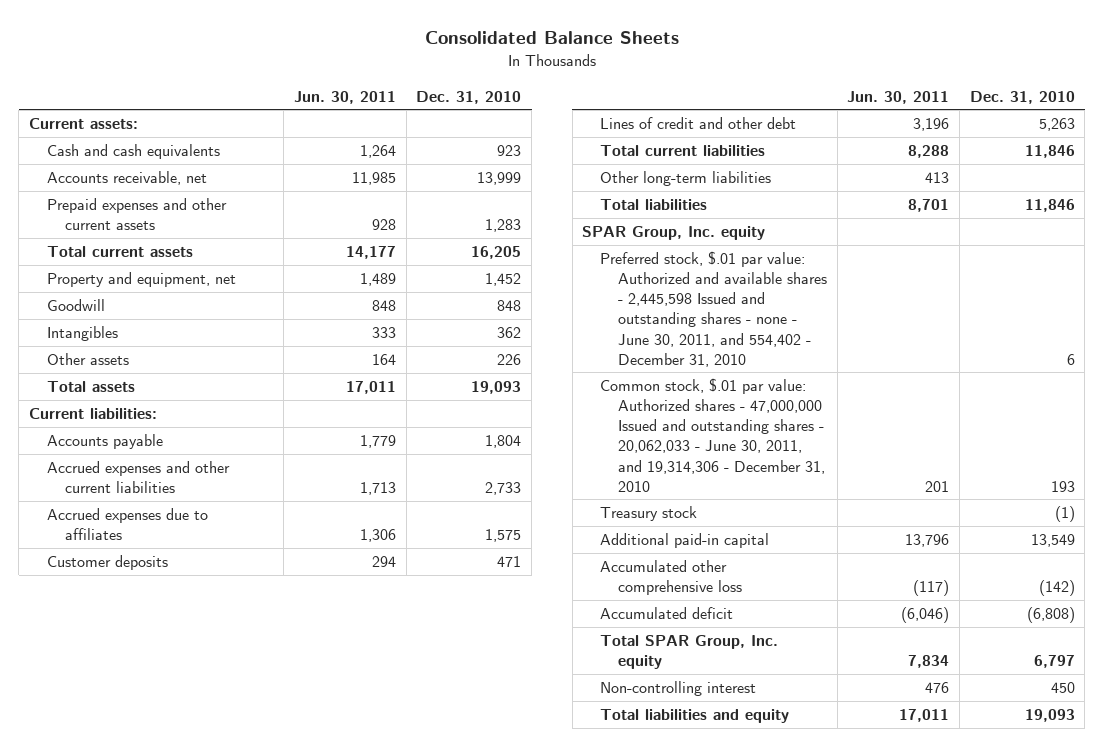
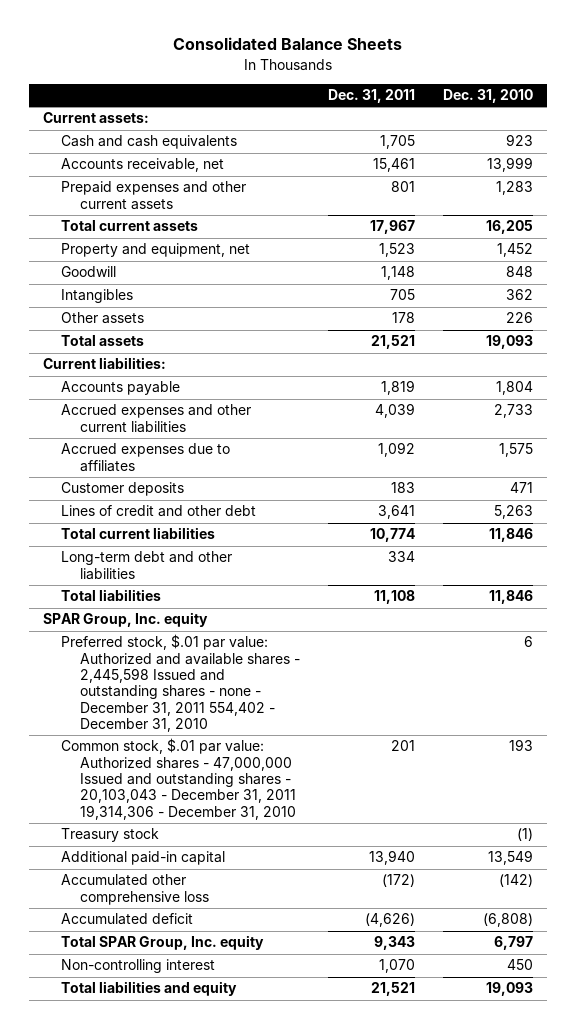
[294,90,397,104] Jun. 30, 2011 -> none
none -> [328,88,416,103] Dec. 31, 2011
[600,171,772,187] Other long-term liabilities -> [61,551,233,580] Long-term debt and other liabilities
[600,251,828,367] Preferred stock, $.01 par value: Authorized and available shares - 2,445,598 Issued and outstanding shares - none - June 30, 2011, and 554,402 - December 31, 2010 -> [61,634,301,732] Preferred stock, $.01 par value: Authorized and available shares - 2,445,598 Issued and outstanding shares - none - December 31, 2011 554,402 - December 31, 2010
[600,378,826,492] Common stock, $.01 par value: Authorized shares - 47,000,000 Issued and outstanding shares - 20,062,033 - June 30, 2011, and 19,314,306 - December 31, 2010 -> [61,738,297,820] Common stock, $.01 par value: Authorized shares - 47,000,000 Issued and outstanding shares - 20,103,043 - December 31, 2011 19,314,306 - December 31, 2010

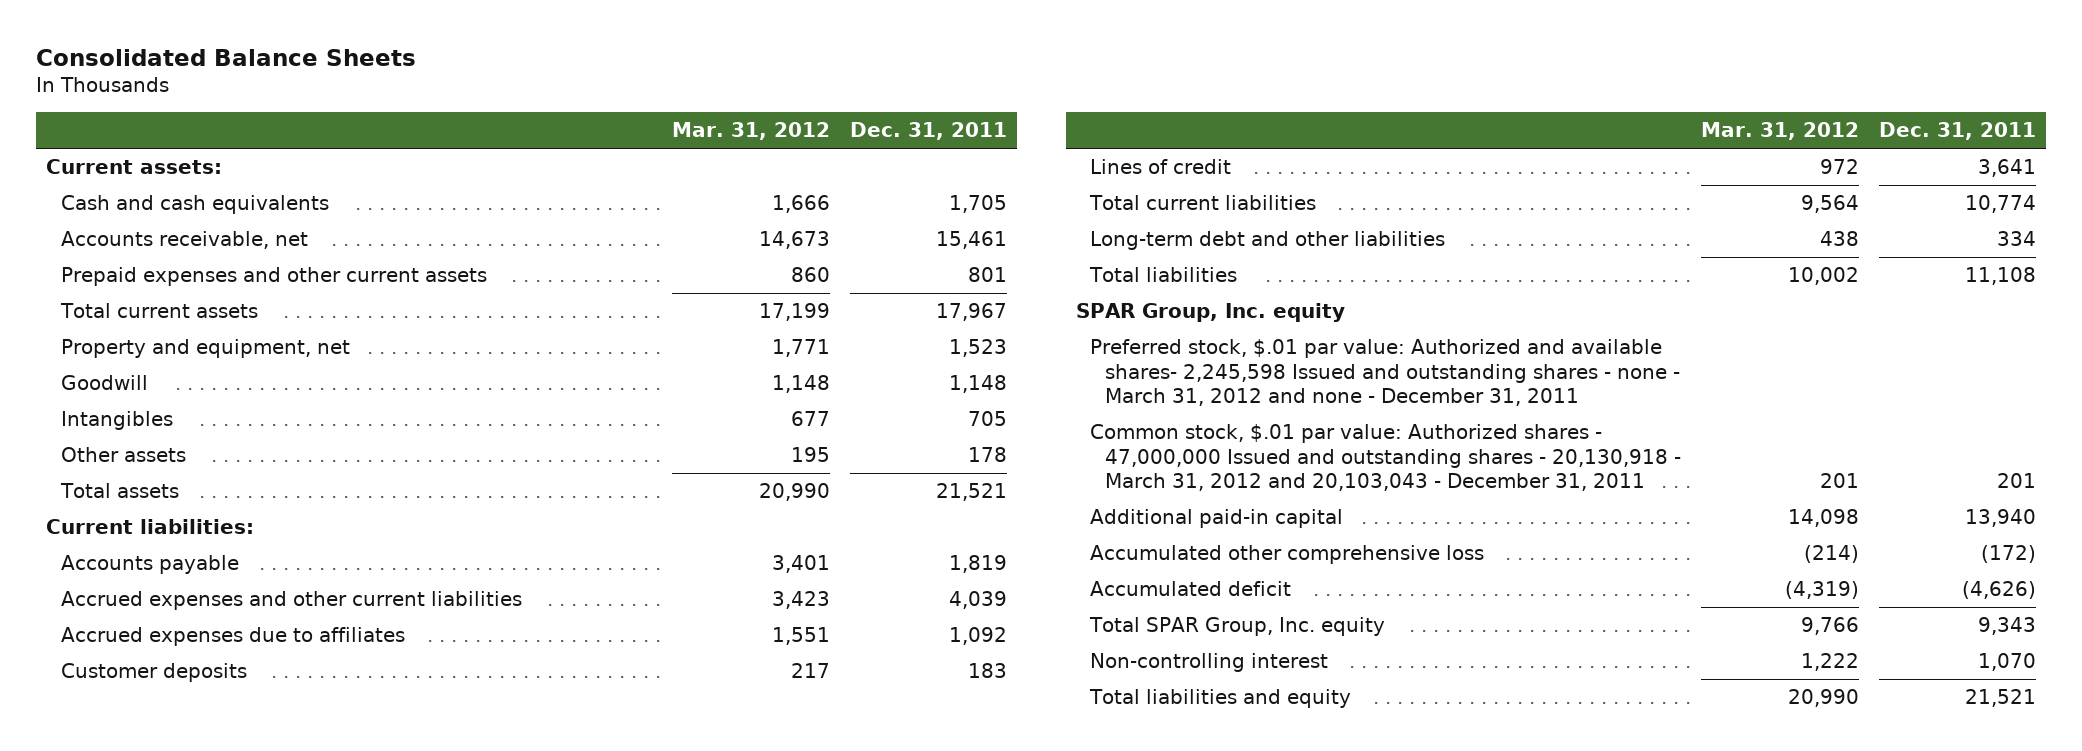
[443,88,534,103] Dec. 31, 2010 -> none
none -> [671,122,830,141] Mar. 31, 2012
[61,505,257,518] Lines of credit and other debt -> [1090,159,1232,175] Lines of credit
[61,828,160,843] Treasury stock -> none
[61,634,301,732] Preferred stock, $.01 par value: Authorized and available shares - 2,445,598 Issued and outstanding shares - none - December 31, 2011 554,402 - December 31, 2010 -> [1090,339,1680,407] Preferred stock, $.01 par value: Authorized and available shares- 2,245,598 Issued and outstanding shares - none - March 31, 2012 and none - December 31, 2011
[61,738,297,820] Common stock, $.01 par value: Authorized shares - 47,000,000 Issued and outstanding shares - 20,103,043 - December 31, 2011 19,314,306 - December 31, 2010 -> [1090,424,1681,492] Common stock, $.01 par value: Authorized shares - 47,000,000 Issued and outstanding shares - 20,130,918 - March 31, 2012 and 20,103,043 - December 31, 2011

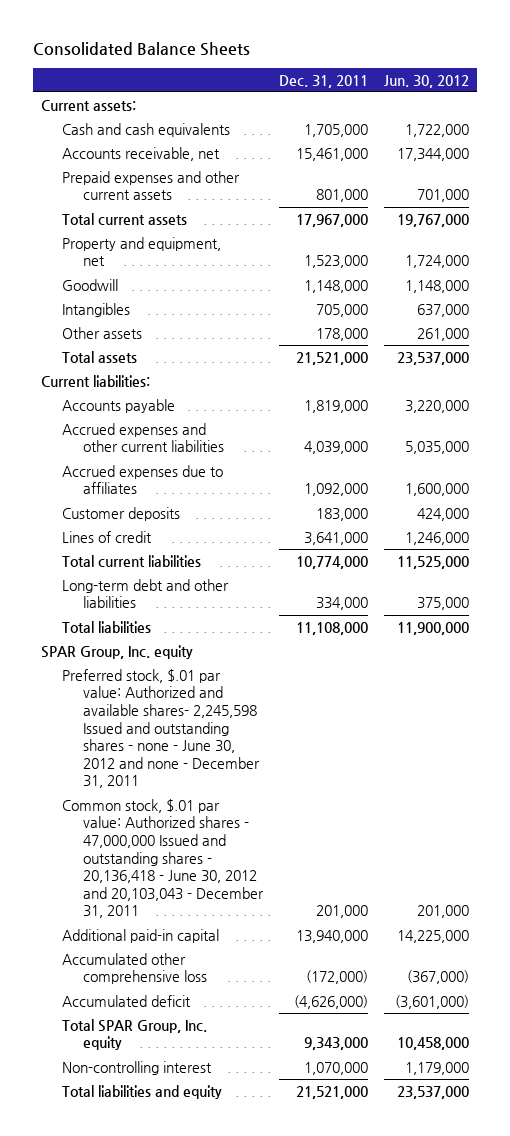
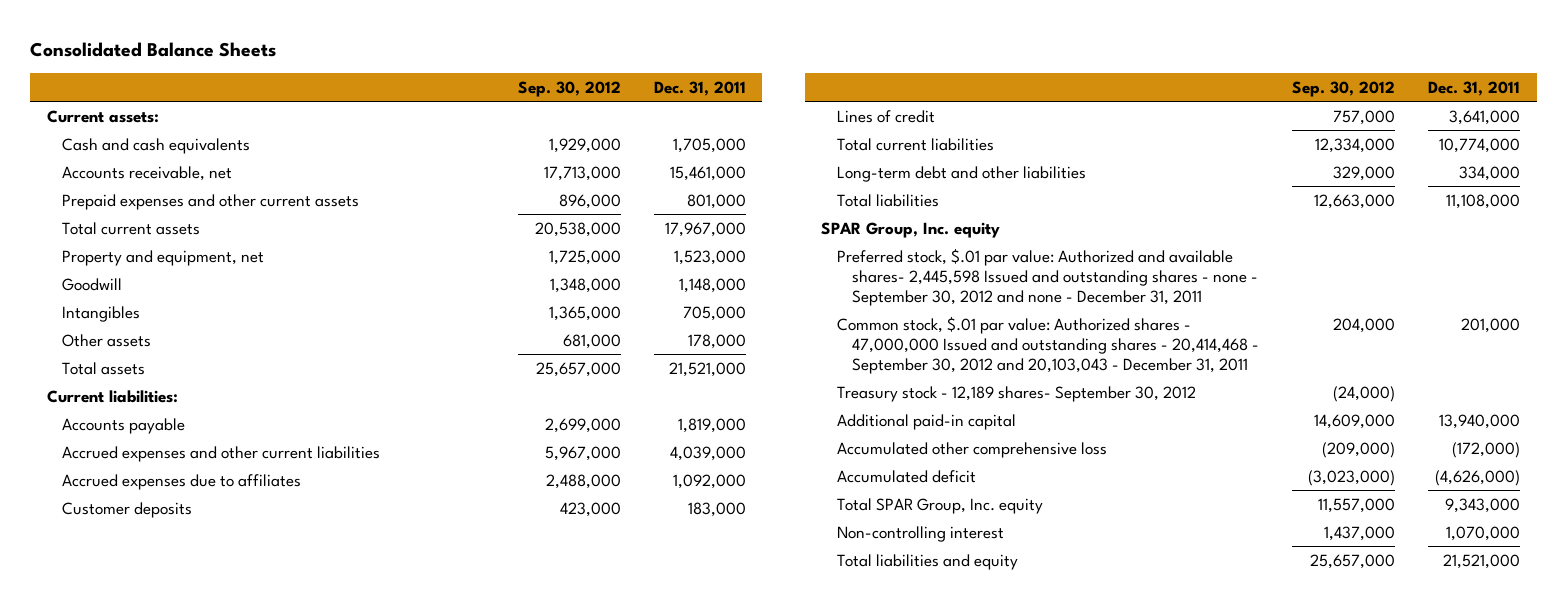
[384,74,470,88] Jun. 30, 2012 -> none
none -> [517,80,621,97] Sep. 30, 2012
[61,668,261,789] Preferred stock, $.01 par value: Authorized and available shares- 2,245,598 Issued and outstanding shares - none - June 30, 2012 and none - December 31, 2011 -> [836,247,1259,306] Preferred stock, $.01 par value: Authorized and available shares- 2,445,598 Issued and outstanding shares - none - September 30, 2012 and none - December 31, 2011
[61,798,265,919] Common stock, $.01 par value: Authorized shares - 47,000,000 Issued and outstanding shares - 20,136,418 - June 30, 2012 and 20,103,043 - December 31, 2011 -> [836,315,1260,374] Common stock, $.01 par value: Authorized shares - 47,000,000 Issued and outstanding shares - 20,414,468 - September 30, 2012 and 20,103,043 - December 31, 2011
none -> [836,385,1196,402] Treasury stock - 12,189 shares- September 30, 2012

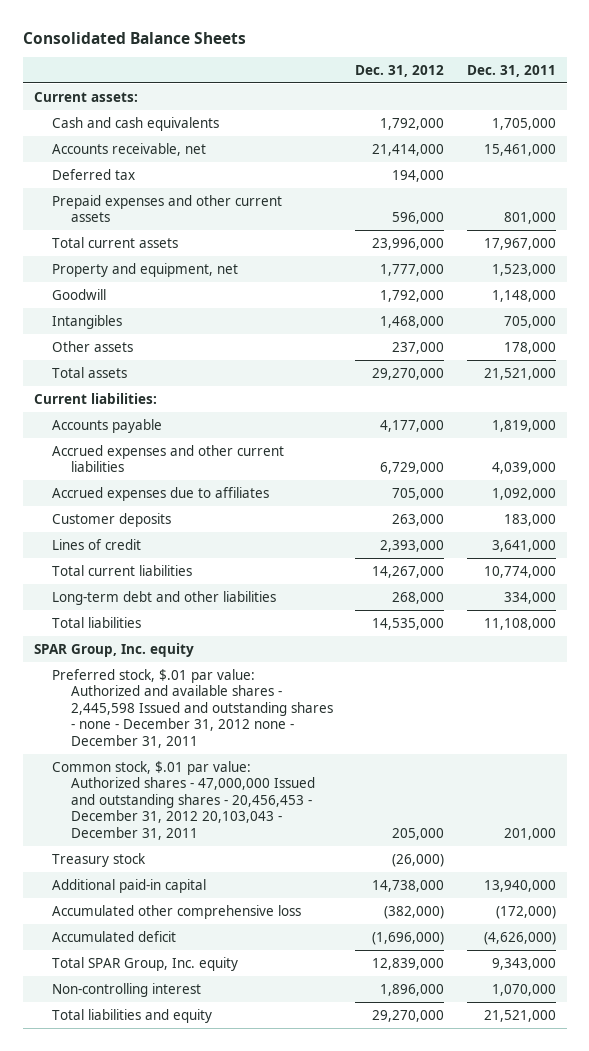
[517,80,621,97] Sep. 30, 2012 -> none
none -> [355,65,445,78] Dec. 31, 2012
none -> [52,168,136,180] Deferred tax
[836,247,1259,306] Preferred stock, $.01 par value: Authorized and available shares- 2,445,598 Issued and outstanding shares - none - September 30, 2012 and none - December 31, 2011 -> [52,668,334,749] Preferred stock, $.01 par value: Authorized and available shares - 2,445,598 Issued and outstanding shares - none - December 31, 2012 none - December 31, 2011
[836,315,1260,374] Common stock, $.01 par value: Authorized shares - 47,000,000 Issued and outstanding shares - 20,414,468 - September 30, 2012 and 20,103,043 - December 31, 2011 -> [52,760,316,841] Common stock, $.01 par value: Authorized shares - 47,000,000 Issued and outstanding shares - 20,456,453 - December 31, 2012 20,103,043 - December 31, 2011
[836,385,1196,402] Treasury stock - 12,189 shares- September 30, 2012 -> [52,852,147,867] Treasury stock

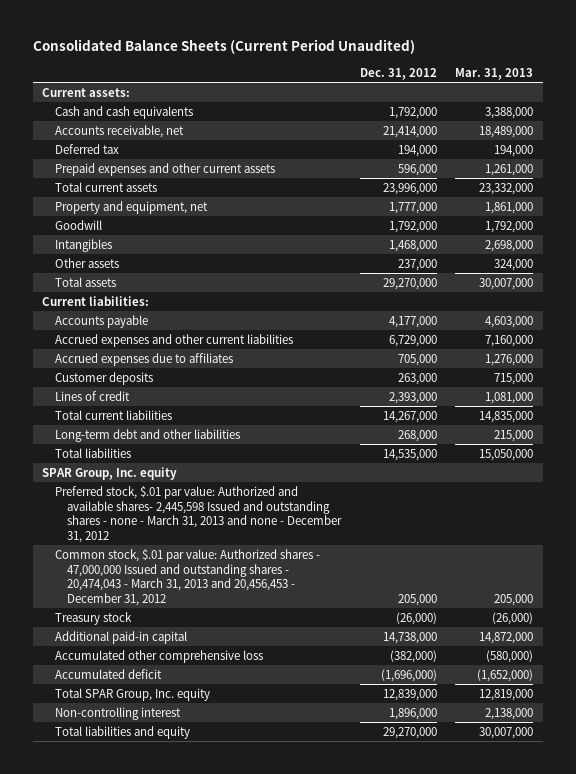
[22,31,246,44] Consolidated Balance Sheets -> [33,39,416,55] Consolidated Balance Sheets (Current Period Unaudited)
[466,65,556,78] Dec. 31, 2011 -> none
none -> [455,67,534,80] Mar. 31, 2013
[52,668,334,749] Preferred stock, $.01 par value: Authorized and available shares - 2,445,598 Issued and outstanding shares - none - December 31, 2012 none - December 31, 2011 -> [54,485,343,543] Preferred stock, $.01 par value: Authorized and available shares- 2,445,598 Issued and outstanding shares - none - March 31, 2013 and none - December 31, 2012
[52,760,316,841] Common stock, $.01 par value: Authorized shares - 47,000,000 Issued and outstanding shares - 20,456,453 - December 31, 2012 20,103,043 - December 31, 2011 -> [54,548,320,606] Common stock, $.01 par value: Authorized shares - 47,000,000 Issued and outstanding shares - 20,474,043 - March 31, 2013 and 20,456,453 - December 31, 2012

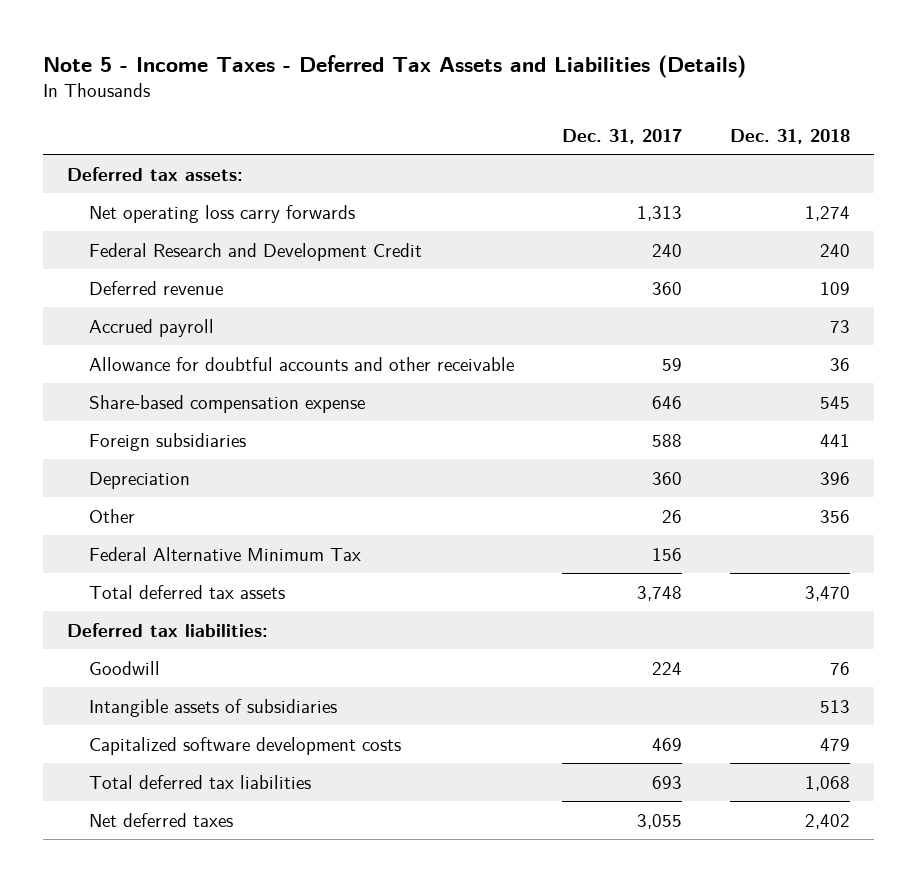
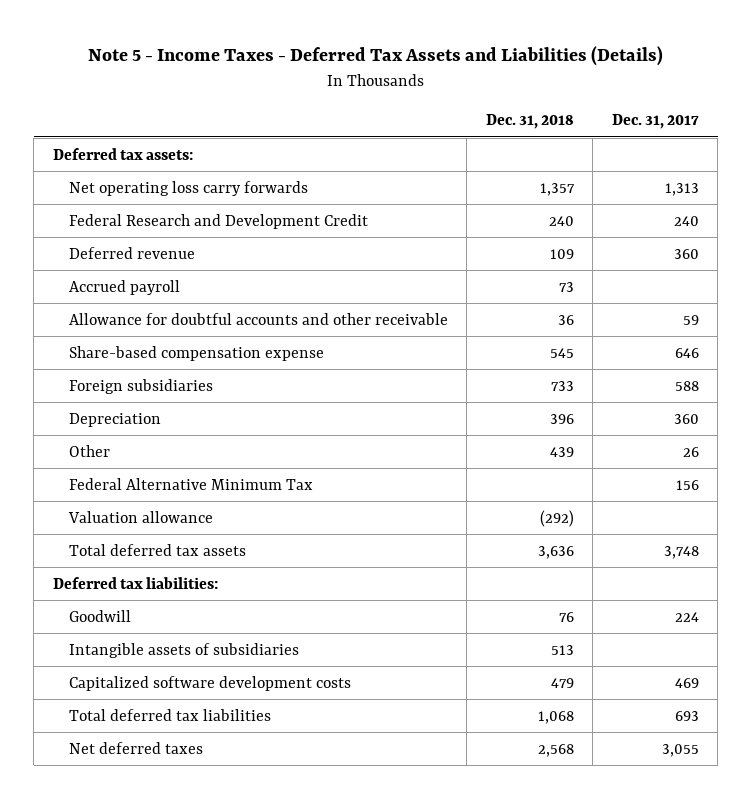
[805,205,851,221] 1,274 -> [539,182,575,196] 1,357
[820,433,851,447] 441 -> [550,380,574,391] 733
[820,509,851,523] 356 -> [549,446,574,457] 439
none -> [67,510,213,523] Valuation allowance
[805,585,851,601] 3,470 -> [537,545,574,559] 3,636
[805,813,851,829] 2,402 -> [537,743,574,757] 2,568

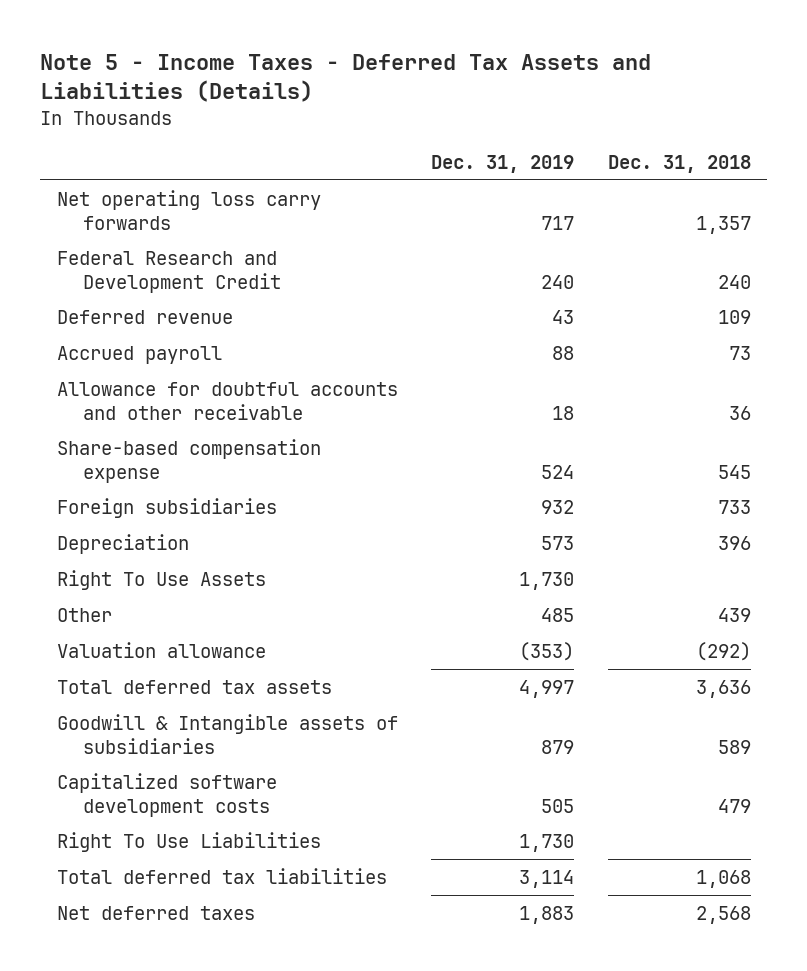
[611,114,699,130] Dec. 31, 2017 -> none
none -> [431,154,575,173] Dec. 31, 2019
[52,147,193,160] Deferred tax assets: -> none
none -> [56,569,266,590] Right To Use Assets
[68,477,313,490] Federal Alternative Minimum Tax -> none
[52,576,218,589] Deferred tax liabilities: -> none
[68,642,299,658] Intangible assets of subsidiaries -> none
[68,609,131,622] Goodwill -> [56,713,398,754] Goodwill & Intangible assets of subsidiaries
[558,611,574,622] 76 -> [717,739,751,754] 589
none -> [56,831,321,852] Right To Use Liabilities

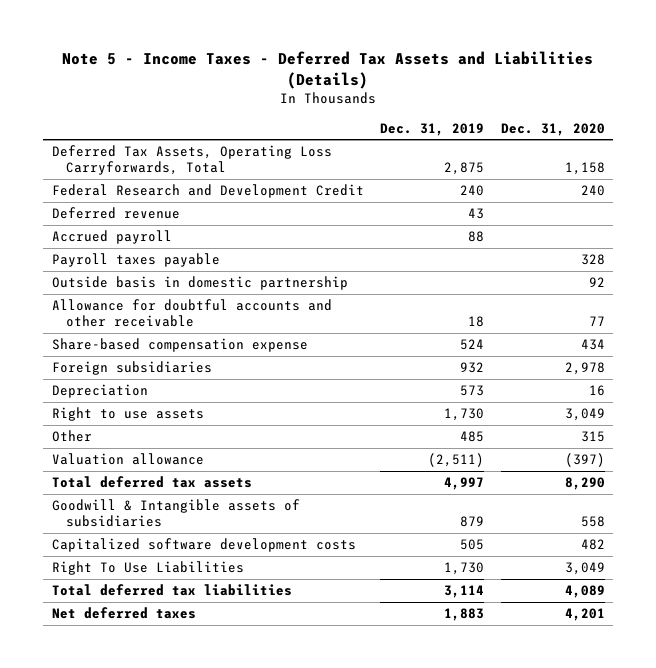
[607,154,751,173] Dec. 31, 2018 -> none
none -> [500,122,605,136] Dec. 31, 2020
[56,189,321,230] Net operating loss carry forwards -> [51,144,332,176] Deferred Tax Assets, Operating Loss Carryforwards, Total
[541,215,575,230] 717 -> [444,162,485,176] 2,875
none -> [51,252,220,267] Payroll taxes payable
none -> [51,275,348,290] Outside basis in domestic partnership
[56,569,266,590] Right To Use Assets -> [51,406,204,421] Right to use assets
[519,641,575,661] (353) -> [428,452,485,467] (2,511)

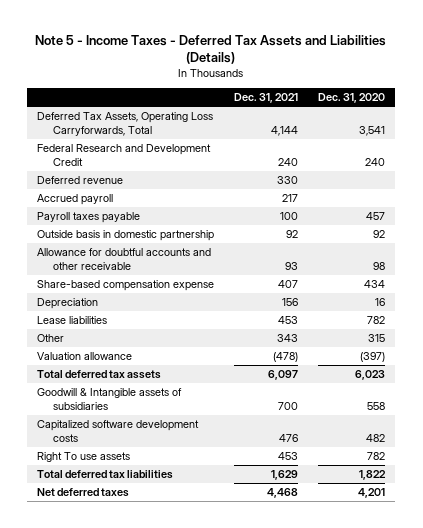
[380,122,485,136] Dec. 31, 2019 -> none
none -> [234,93,299,104] Dec. 31, 2021
[564,162,605,176] 1,158 -> [359,126,386,137] 3,541
[580,253,605,265] 328 -> [366,212,386,221] 457
[588,316,605,327] 77 -> [373,262,386,271] 98
[51,360,212,375] Foreign subsidiaries -> none
[51,406,204,421] Right to use assets -> none
none -> [37,316,108,325] Lease liabilities
[564,476,605,490] 8,290 -> [355,370,386,381] 6,023
[51,560,244,575] Right To Use Liabilities -> [37,452,131,463] Right To use assets
[564,561,605,575] 3,049 -> [367,452,386,461] 782
[564,584,605,598] 4,089 -> [359,470,387,481] 1,822

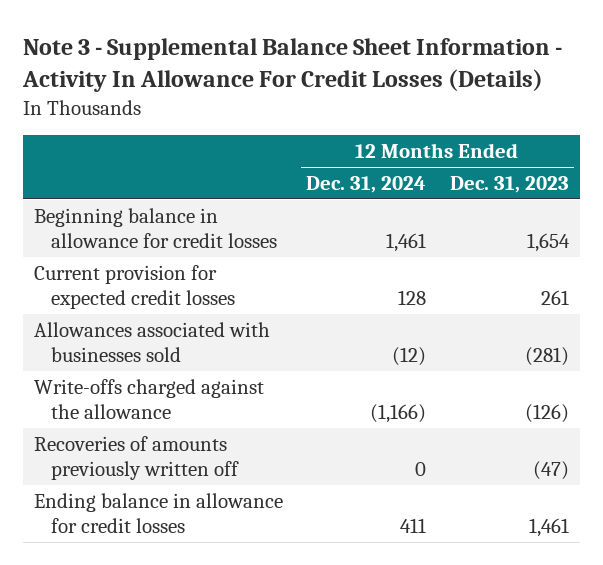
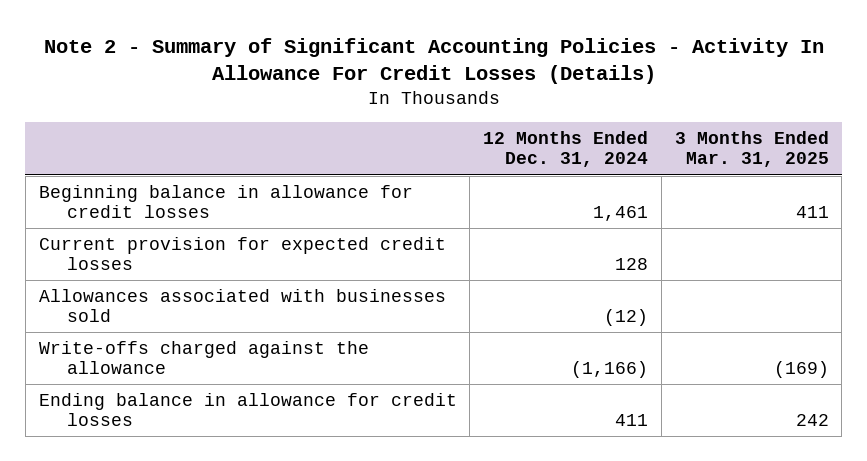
[21,37,562,92] Note 3 - Supplemental Balance Sheet Information - Activity In Allowance For Credit Losses (Details) -> [43,37,824,85] Note 2 - Summary of Significant Accounting Policies - Activity In Allowance For Credit Losses (Details)
[449,176,569,194] Dec. 31, 2023 -> none
none -> [674,131,829,168] 3 Months Ended Mar. 31, 2025
[34,435,239,481] Recoveries of amounts previously written off -> none

